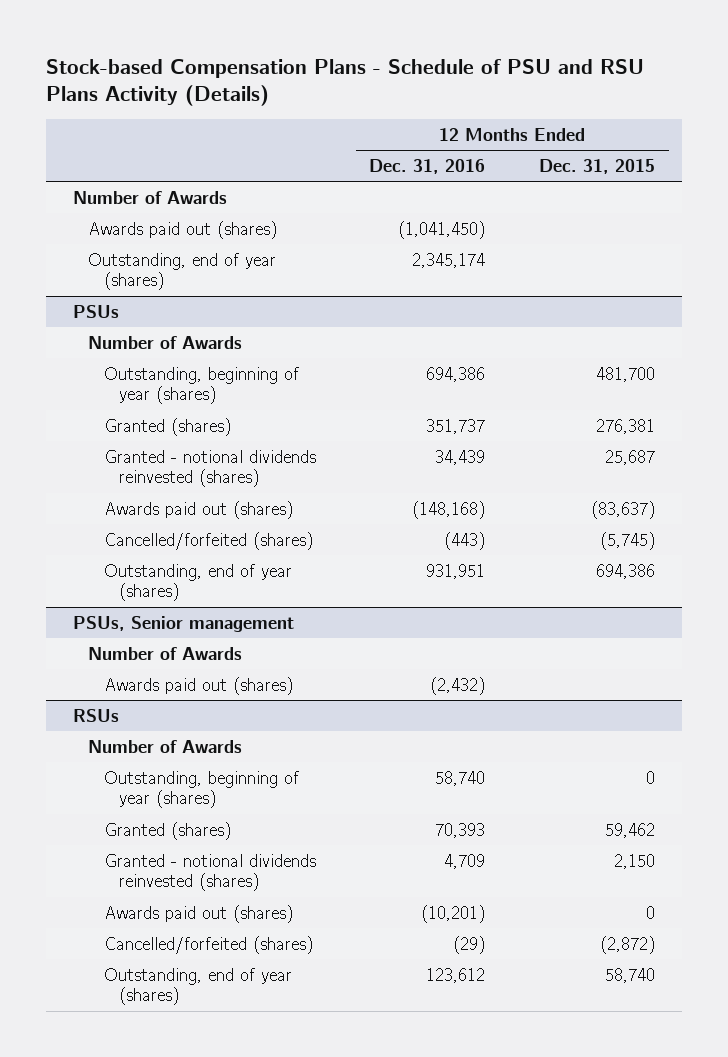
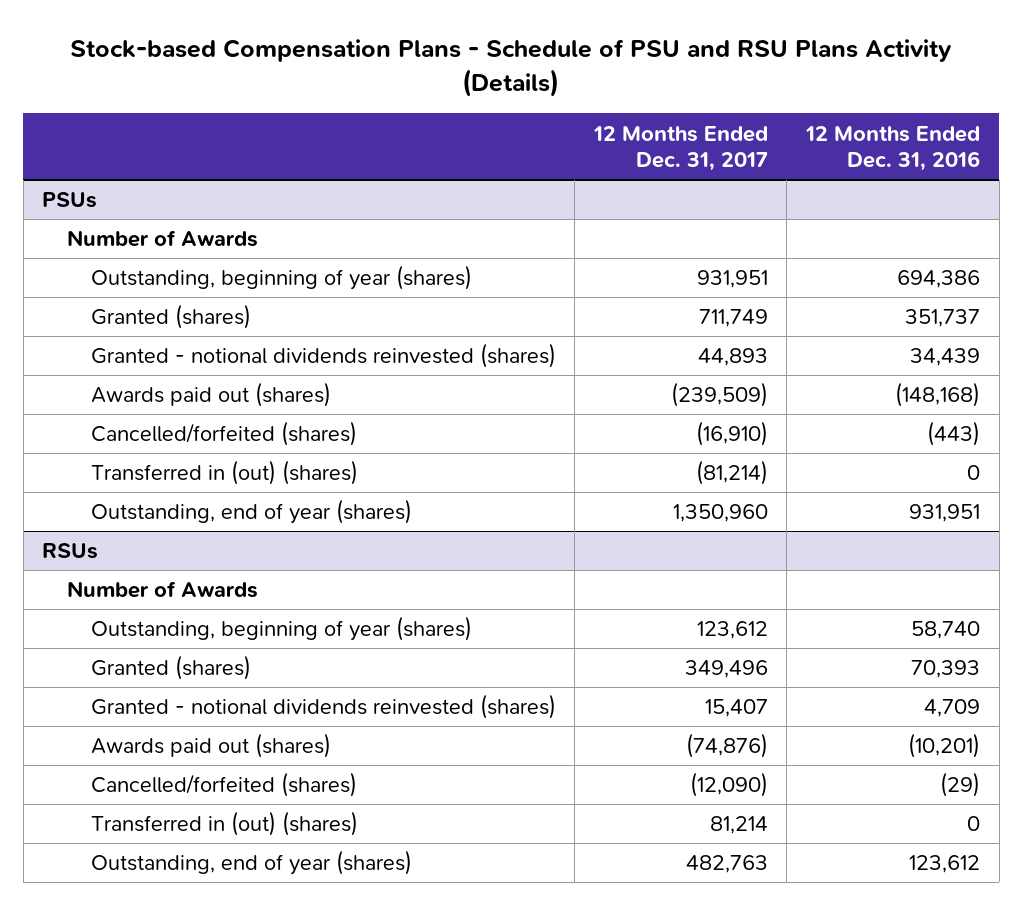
[539,159,656,175] Dec. 31, 2015 -> none
none -> [592,125,768,171] 12 Months Ended Dec. 31, 2017
[72,190,227,204] Number of Awards -> none
[88,220,278,239] Awards paid out (shares) -> none
[88,252,277,291] Outstanding, end of year (shares) -> none
none -> [90,460,358,486] Transferred in (out) (shares)
[72,615,294,632] PSUs, Senior management -> none
[88,646,243,660] Number of Awards -> none
[103,676,293,695] Awards paid out (shares) -> none
none -> [90,811,358,837] Transferred in (out) (shares)

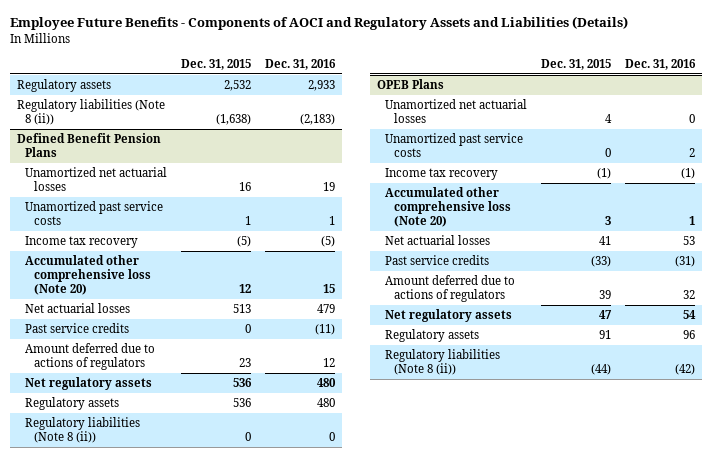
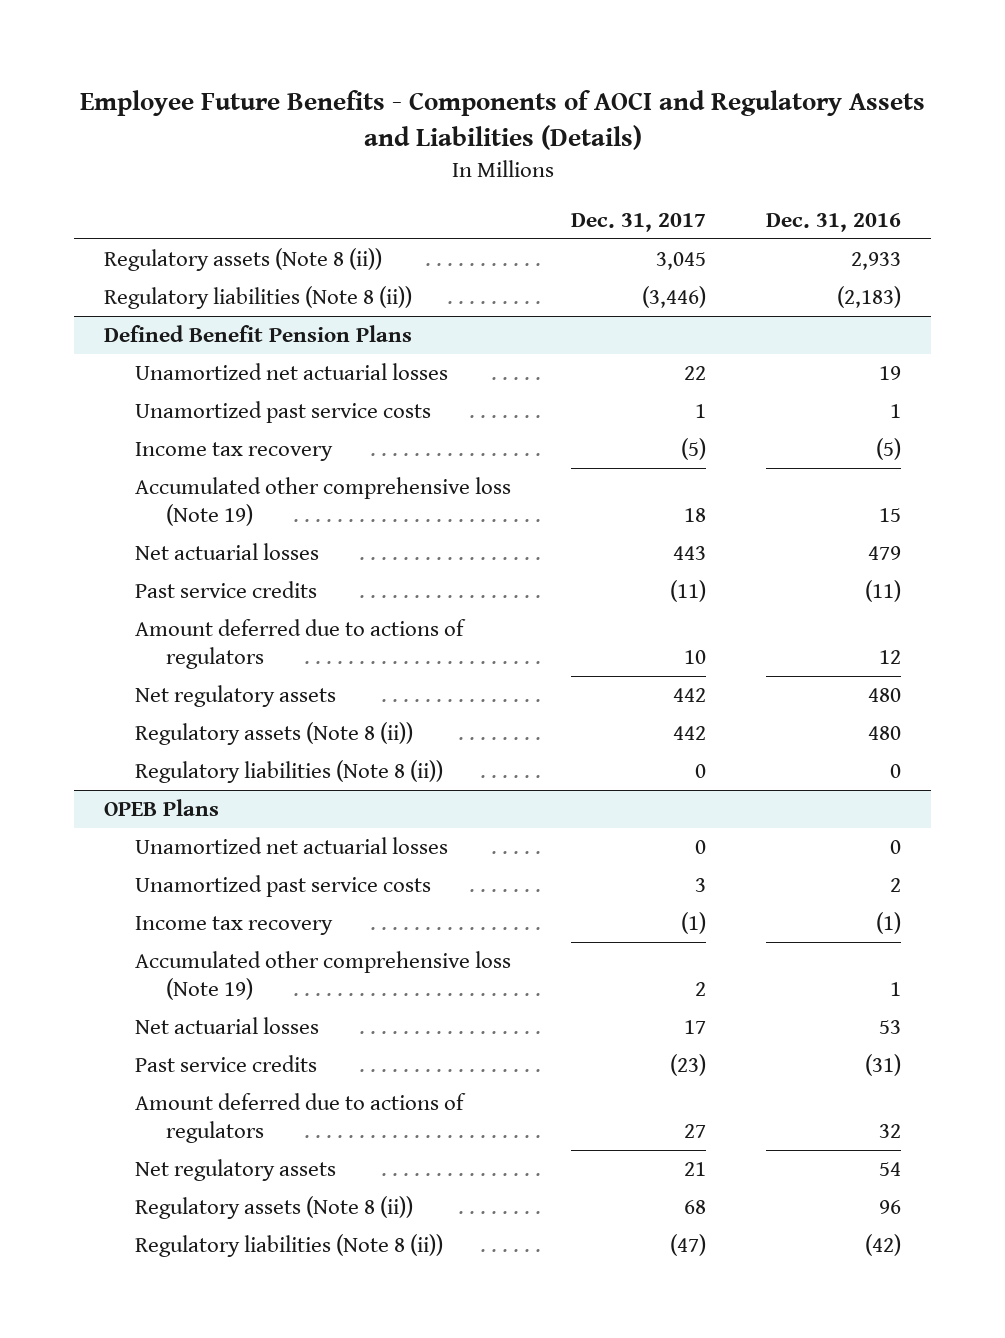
[180,58,251,70] Dec. 31, 2015 -> none
none -> [571,212,707,232] Dec. 31, 2017
[16,79,111,93] Regulatory assets -> [103,248,382,272] Regulatory assets (Note 8 (ii))
[25,255,151,295] Accumulated other comprehensive loss (Note 20) -> [135,477,512,527] Accumulated other comprehensive loss (Note 19)
[25,397,120,411] Regulatory assets -> [135,722,414,746] Regulatory assets (Note 8 (ii))
[385,187,511,227] Accumulated other comprehensive loss (Note 20) -> [135,951,512,1001] Accumulated other comprehensive loss (Note 19)
[385,329,480,343] Regulatory assets -> [135,1196,414,1220] Regulatory assets (Note 8 (ii))

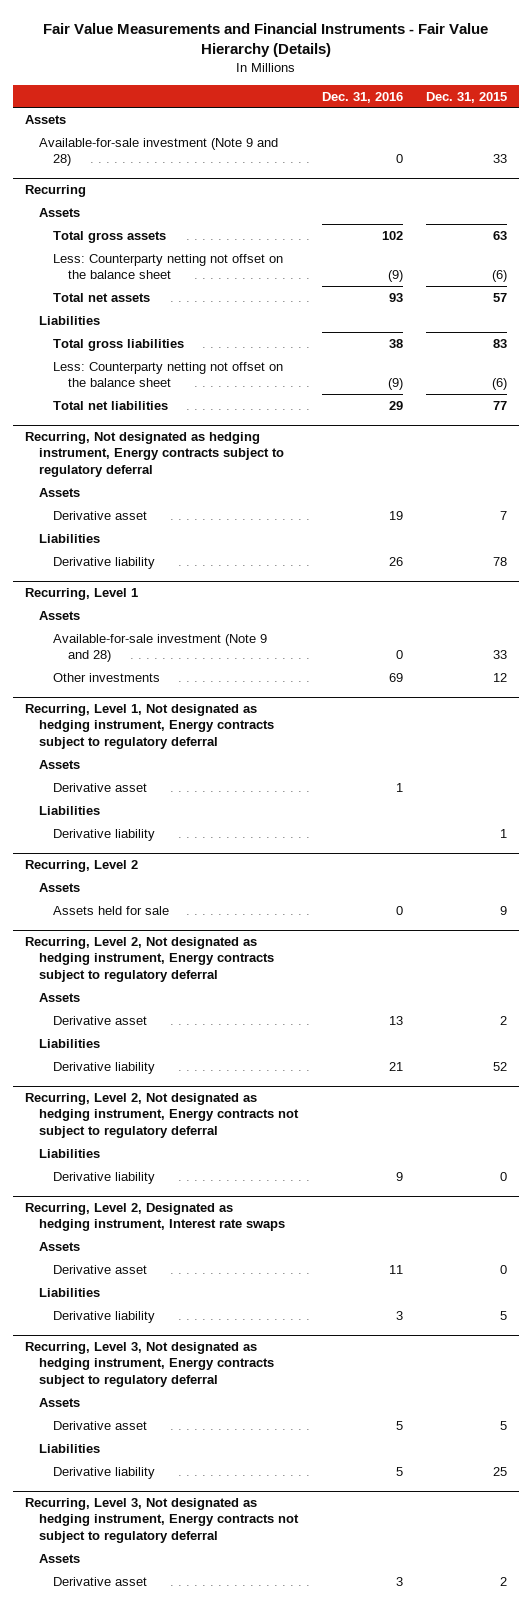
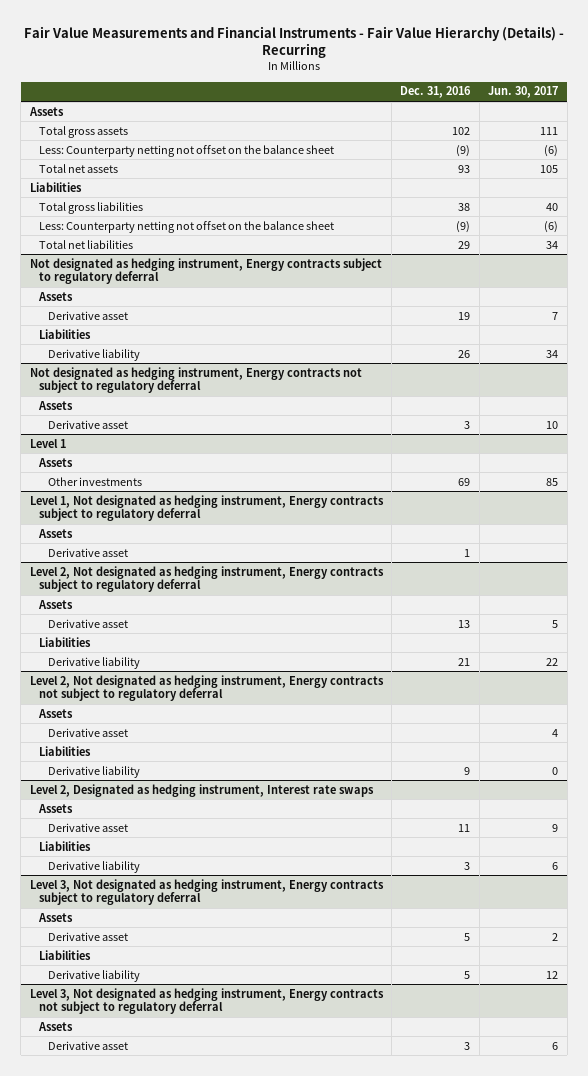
[43,22,489,57] Fair Value Measurements and Financial Instruments - Fair Value Hierarchy (Details) -> [23,25,564,59] Fair Value Measurements and Financial Instruments - Fair Value Hierarchy (Details) - Recurring
[426,91,508,103] Dec. 31, 2015 -> none
none -> [488,86,559,99] Jun. 30, 2017
[39,137,279,167] Available-for-sale investment (Note 9 and 28) -> none
[25,185,87,198] Recurring -> none
[39,207,81,217] Assets -> none
[25,432,285,477] Recurring, Not designated as hedging instrument, Energy contracts subject to regulatory deferral -> [29,257,382,285] Not designated as hedging instrument, Energy contracts subject to regulatory deferral
[25,588,139,601] Recurring, Level 1 -> none
none -> [29,366,362,394] Not designated as hedging instrument, Energy contracts not subject to regulatory deferral
[53,633,268,663] Available-for-sale investment (Note 9 and 28) -> none
none -> [48,419,129,429] Derivative asset
none -> [29,438,66,448] Level 1
none -> [37,457,73,467] Assets
[25,704,275,749] Recurring, Level 1, Not designated as hedging instrument, Energy contracts subject to regulatory deferral -> [29,494,384,522] Level 1, Not designated as hedging instrument, Energy contracts subject to regulatory deferral
[39,805,101,815] Liabilities -> none
[53,828,156,841] Derivative liability -> none
[25,860,139,873] Recurring, Level 2 -> none
[39,882,81,892] Assets -> none
[53,905,170,915] Assets held for sale -> none
[25,937,275,982] Recurring, Level 2, Not designated as hedging instrument, Energy contracts subject to regulatory deferral -> [29,565,384,593] Level 2, Not designated as hedging instrument, Energy contracts subject to regulatory deferral
[25,1093,300,1138] Recurring, Level 2, Not designated as hedging instrument, Energy contracts not subject to regulatory deferral -> [29,674,384,702] Level 2, Not designated as hedging instrument, Energy contracts not subject to regulatory deferral
none -> [37,708,73,718] Assets
none -> [48,727,129,737] Derivative asset
[25,1203,286,1232] Recurring, Level 2, Designated as hedging instrument, Interest rate swaps -> [29,783,374,797] Level 2, Designated as hedging instrument, Interest rate swaps
[25,1342,275,1387] Recurring, Level 3, Not designated as hedging instrument, Energy contracts subject to regulatory deferral -> [29,878,384,906] Level 3, Not designated as hedging instrument, Energy contracts subject to regulatory deferral
[25,1498,300,1543] Recurring, Level 3, Not designated as hedging instrument, Energy contracts not subject to regulatory deferral -> [29,987,384,1015] Level 3, Not designated as hedging instrument, Energy contracts not subject to regulatory deferral

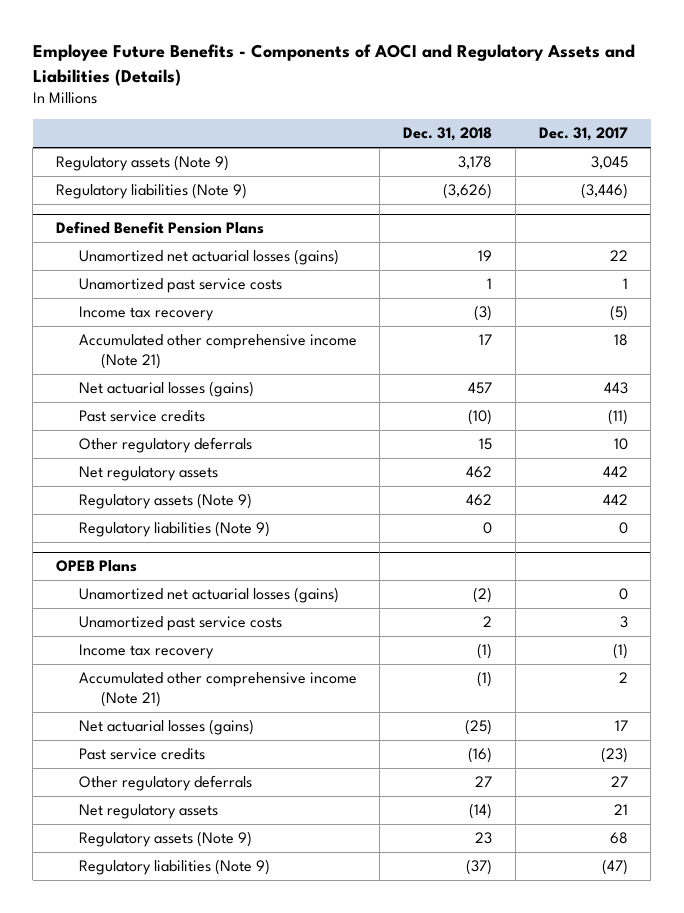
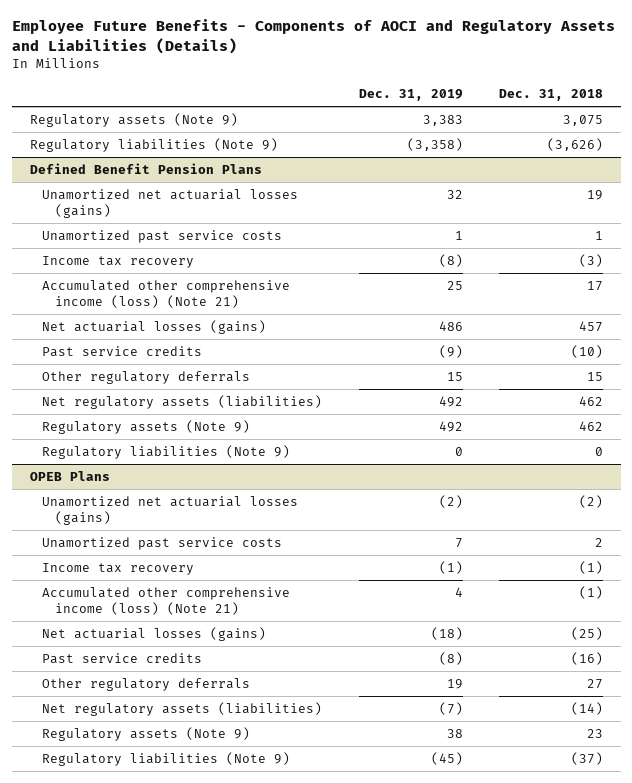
[538,127,628,142] Dec. 31, 2017 -> none
none -> [358,89,463,102] Dec. 31, 2019
[458,156,493,170] 3,178 -> [562,115,603,127] 3,075
[78,334,357,370] Accumulated other comprehensive income (Note 21) -> [42,280,291,308] Accumulated other comprehensive income (loss) (Note 21)
[78,466,218,482] Net regulatory assets -> [42,395,323,410] Net regulatory assets (liabilities)
[78,672,357,708] Accumulated other comprehensive income (Note 21) -> [42,587,291,615] Accumulated other comprehensive income (loss) (Note 21)
[78,804,218,820] Net regulatory assets -> [42,702,323,717] Net regulatory assets (liabilities)

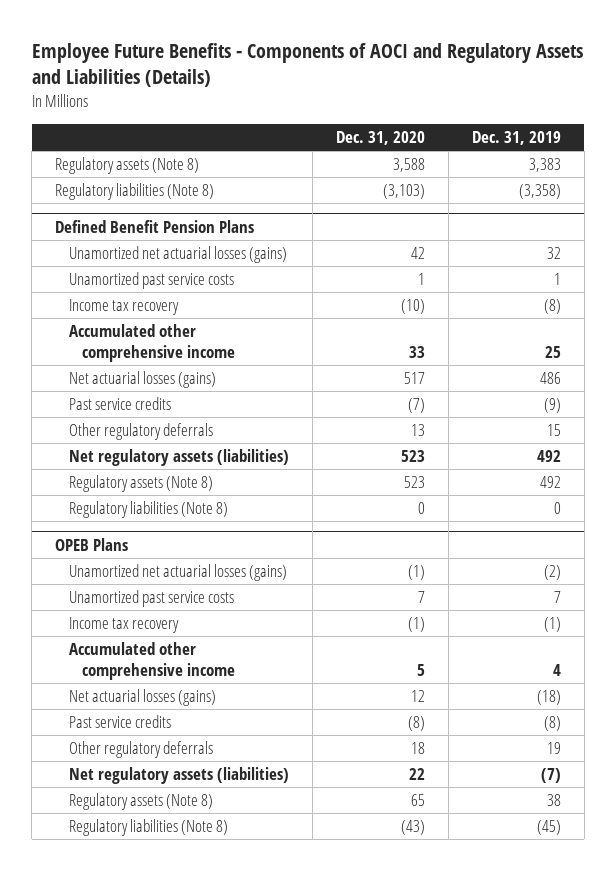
[498,89,603,102] Dec. 31, 2018 -> none
none -> [335,131,425,146] Dec. 31, 2020
[29,113,238,128] Regulatory assets (Note 9) -> [55,157,200,175] Regulatory assets (Note 8)
[29,138,278,153] Regulatory liabilities (Note 9) -> [55,183,215,201] Regulatory liabilities (Note 8)
[42,280,291,308] Accumulated other comprehensive income (loss) (Note 21) -> [68,324,235,363] Accumulated other comprehensive income
[42,420,251,435] Regulatory assets (Note 9) -> [68,475,213,493] Regulatory assets (Note 8)
[42,445,291,460] Regulatory liabilities (Note 9) -> [68,501,228,519] Regulatory liabilities (Note 8)
[42,587,291,615] Accumulated other comprehensive income (loss) (Note 21) -> [68,642,235,681] Accumulated other comprehensive income
[42,727,251,742] Regulatory assets (Note 9) -> [68,793,213,811] Regulatory assets (Note 8)
[42,752,291,767] Regulatory liabilities (Note 9) -> [68,819,228,837] Regulatory liabilities (Note 8)

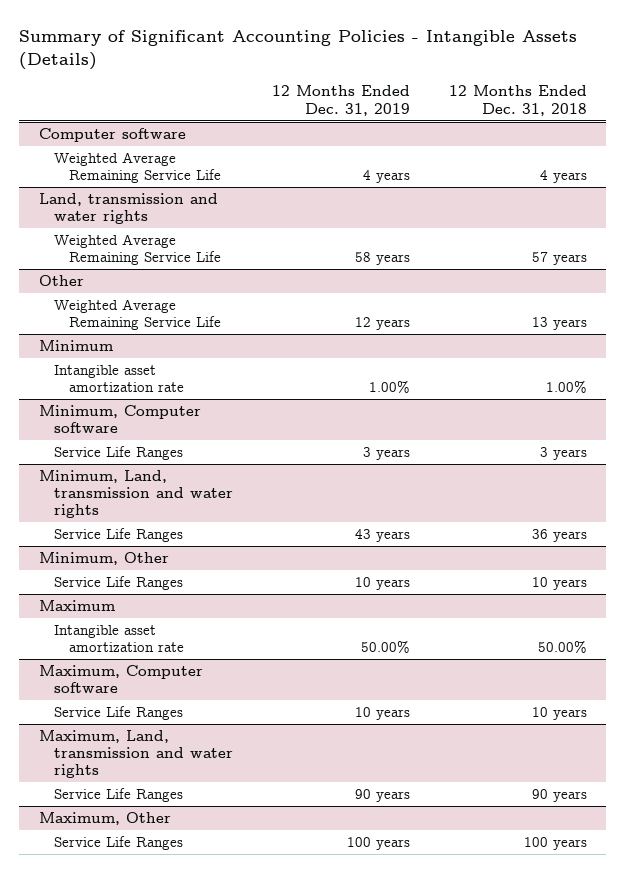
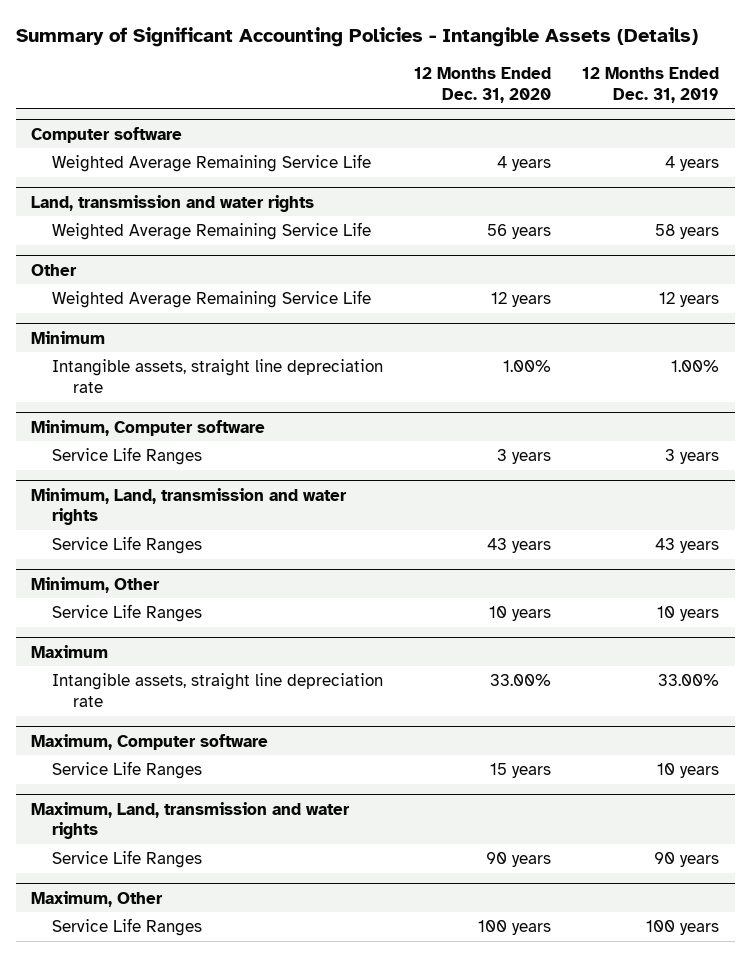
[448,85,587,116] 12 Months Ended Dec. 31, 2018 -> none
none -> [414,67,552,103] 12 Months Ended Dec. 31, 2020
[53,365,184,393] Intangible asset amortization rate -> [52,359,384,393] Intangible assets, straight line depreciation rate
[53,625,184,653] Intangible asset amortization rate -> [52,673,384,707] Intangible assets, straight line depreciation rate
[360,640,410,654] 50.00% -> [658,674,720,687] 33.00%

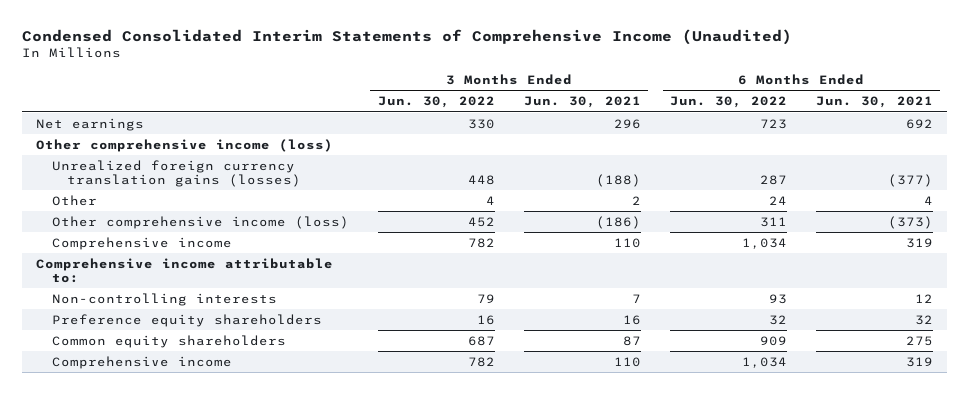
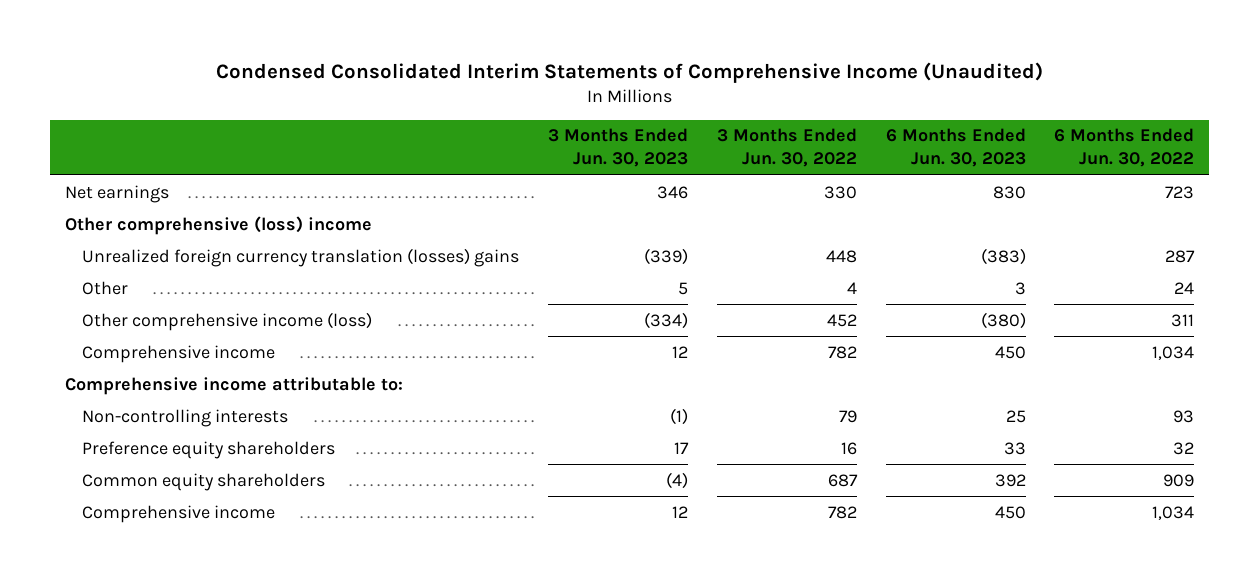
[523,96,641,109] Jun. 30, 2021 -> none
[815,96,933,109] Jun. 30, 2021 -> none
none -> [548,128,689,168] 3 Months Ended Jun. 30, 2023
none -> [885,128,1026,168] 6 Months Ended Jun. 30, 2023
[36,138,334,152] Other comprehensive income (loss) -> [64,215,372,235] Other comprehensive (loss) income
[51,159,301,187] Unrealized foreign currency translation gains (losses) -> [82,247,520,267] Unrealized foreign currency translation (losses) gains

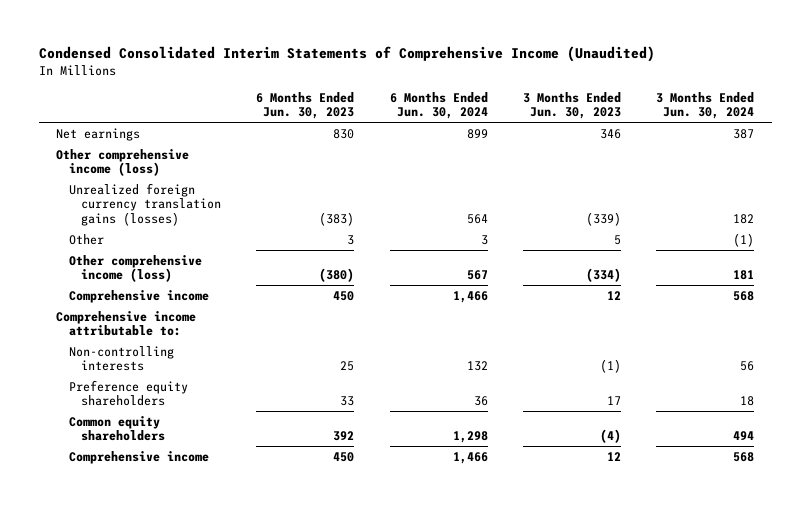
[716,128,857,168] 3 Months Ended Jun. 30, 2022 -> none
[1054,128,1195,168] 6 Months Ended Jun. 30, 2022 -> none
none -> [389,91,488,120] 6 Months Ended Jun. 30, 2024
none -> [656,91,755,120] 3 Months Ended Jun. 30, 2024
[64,215,372,235] Other comprehensive (loss) income -> [56,148,190,177] Other comprehensive income (loss)
[82,247,520,267] Unrealized foreign currency translation (losses) gains -> [68,182,222,226] Unrealized foreign currency translation gains (losses)

